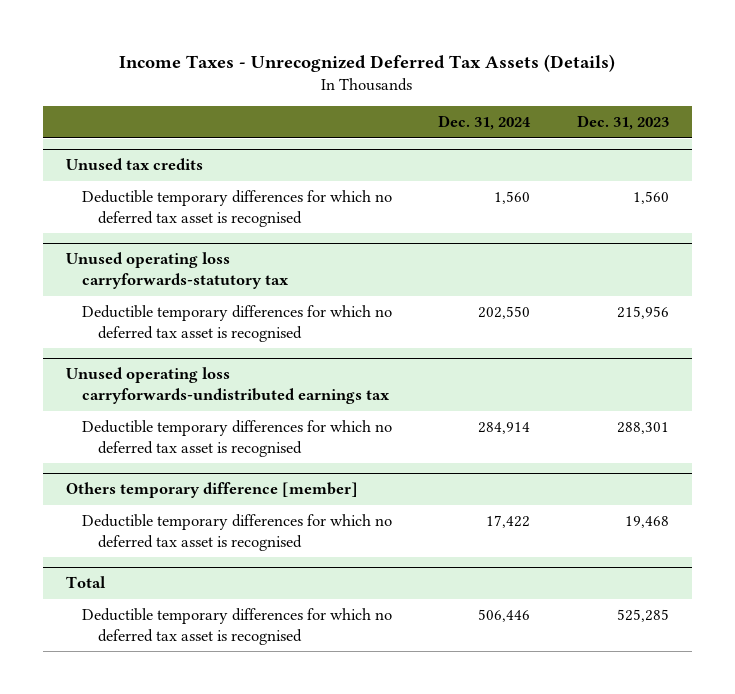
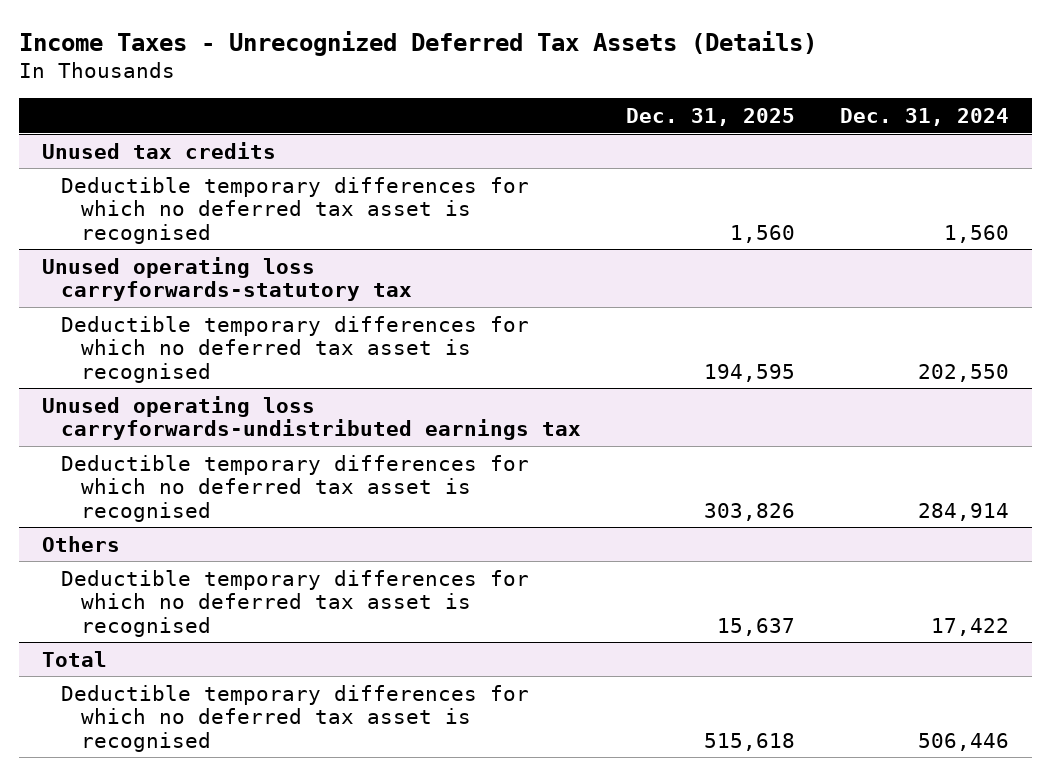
[576,115,669,131] Dec. 31, 2023 -> none
none -> [626,108,796,127] Dec. 31, 2025
[66,482,359,499] Others temporary difference [member] -> [41,535,120,552] Others

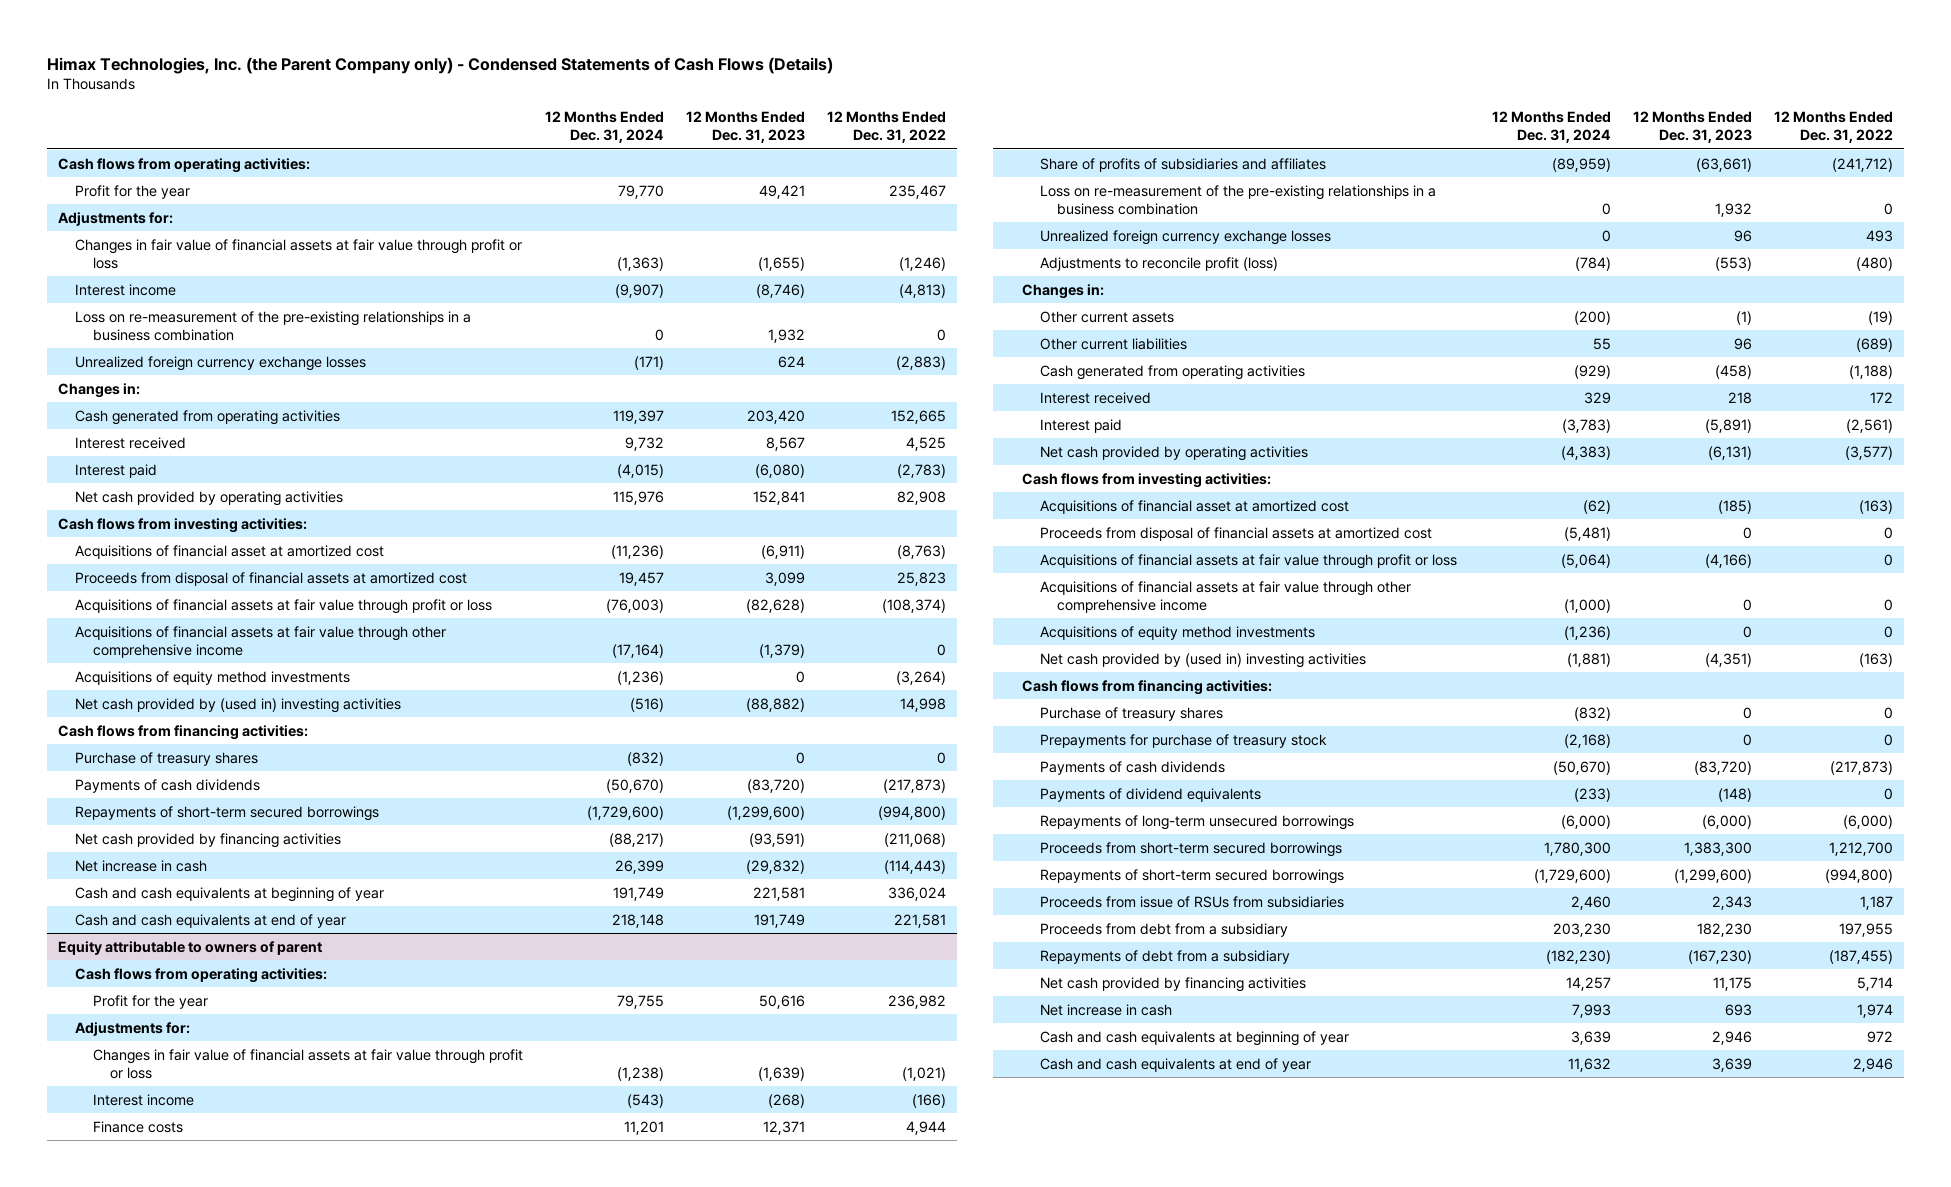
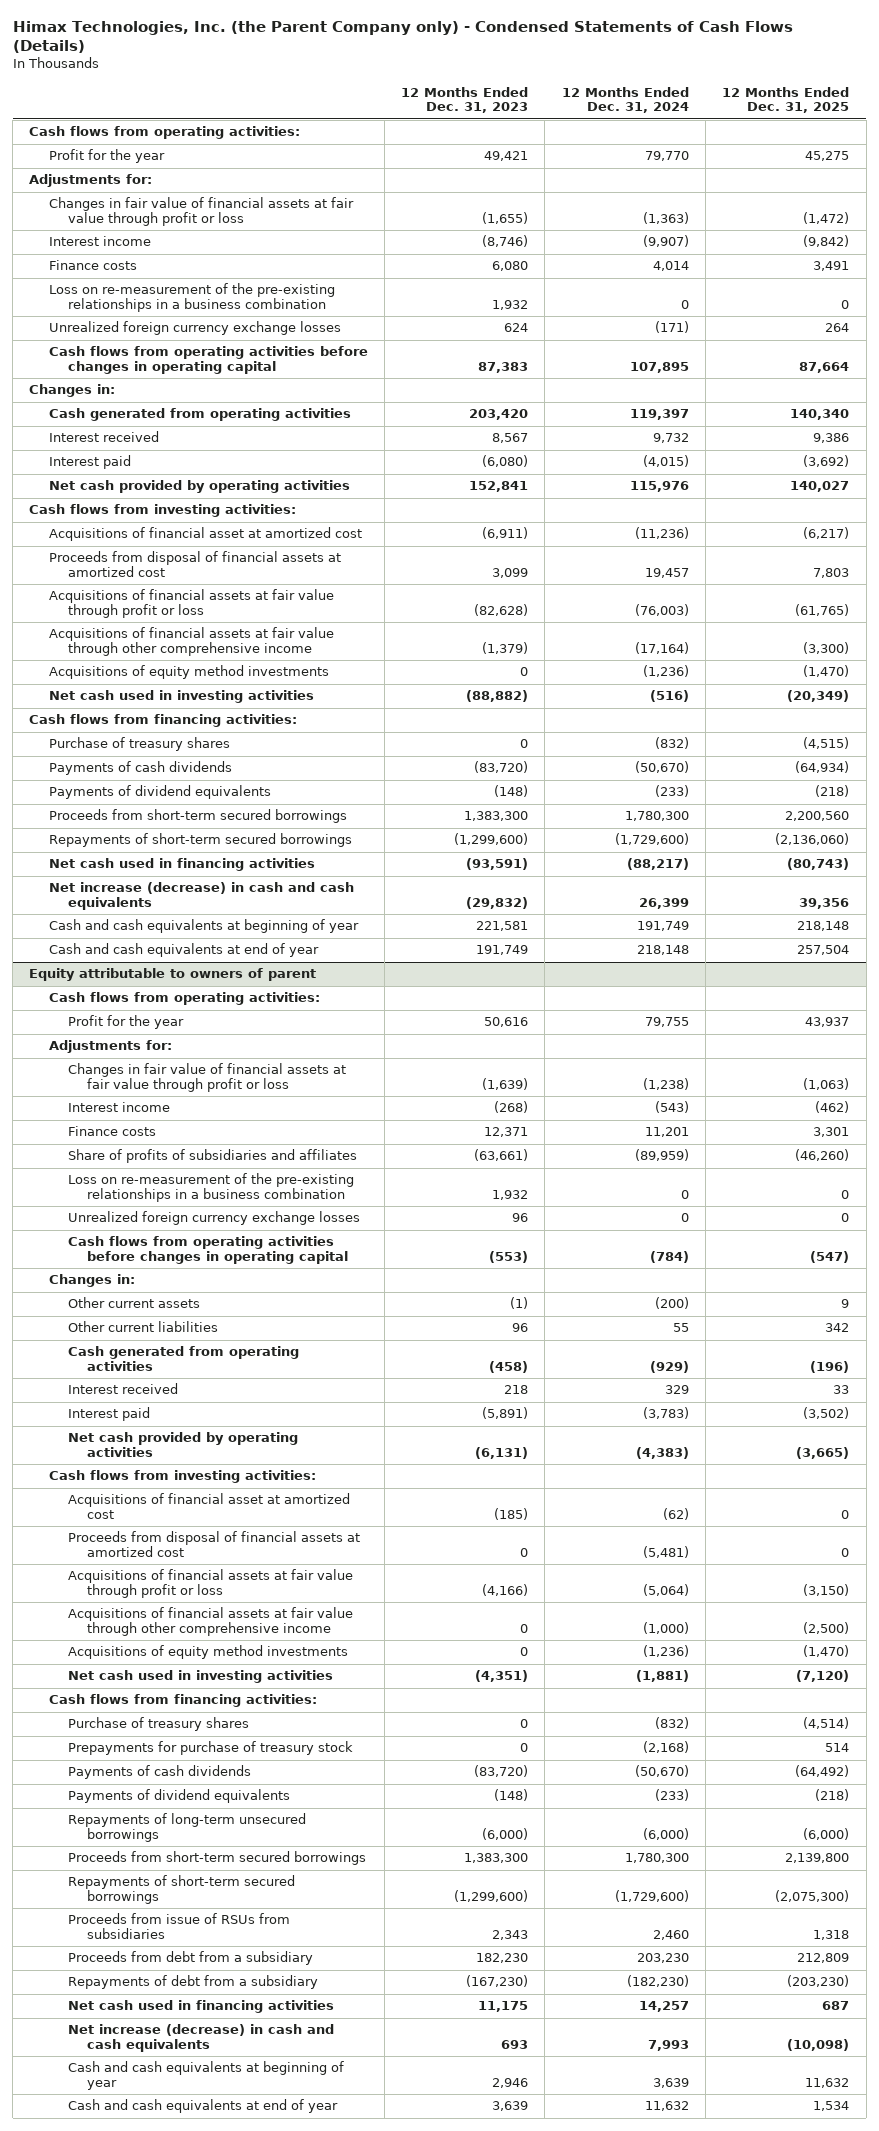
[827,111,947,144] 12 Months Ended Dec. 31, 2022 -> none
none -> [722,86,850,114] 12 Months Ended Dec. 31, 2025
none -> [48,260,137,271] Finance costs
none -> [48,346,368,375] Cash flows from operating activities before changes in operating capital
[75,697,402,713] Net cash provided by (used in) investing activities -> [48,690,314,704] Net cash used in investing activities
none -> [48,785,271,800] Payments of dividend equivalents
none -> [48,809,347,824] Proceeds from short-term secured borrowings
[75,832,342,848] Net cash provided by financing activities -> [48,858,315,872] Net cash used in financing activities
[75,859,208,872] Net increase in cash -> [48,882,354,911] Net increase (decrease) in cash and cash equivalents
[1039,256,1278,271] Adjustments to reconcile profit (loss) -> [67,1236,348,1265] Cash flows from operating activities before changes in operating capital
[1039,652,1366,668] Net cash provided by (used in) investing activities -> [67,1670,333,1684] Net cash used in investing activities
[1039,976,1306,992] Net cash provided by financing activities -> [67,2000,334,2014] Net cash used in financing activities
[1039,1003,1172,1016] Net increase in cash -> [67,2024,334,2053] Net increase (decrease) in cash and cash equivalents

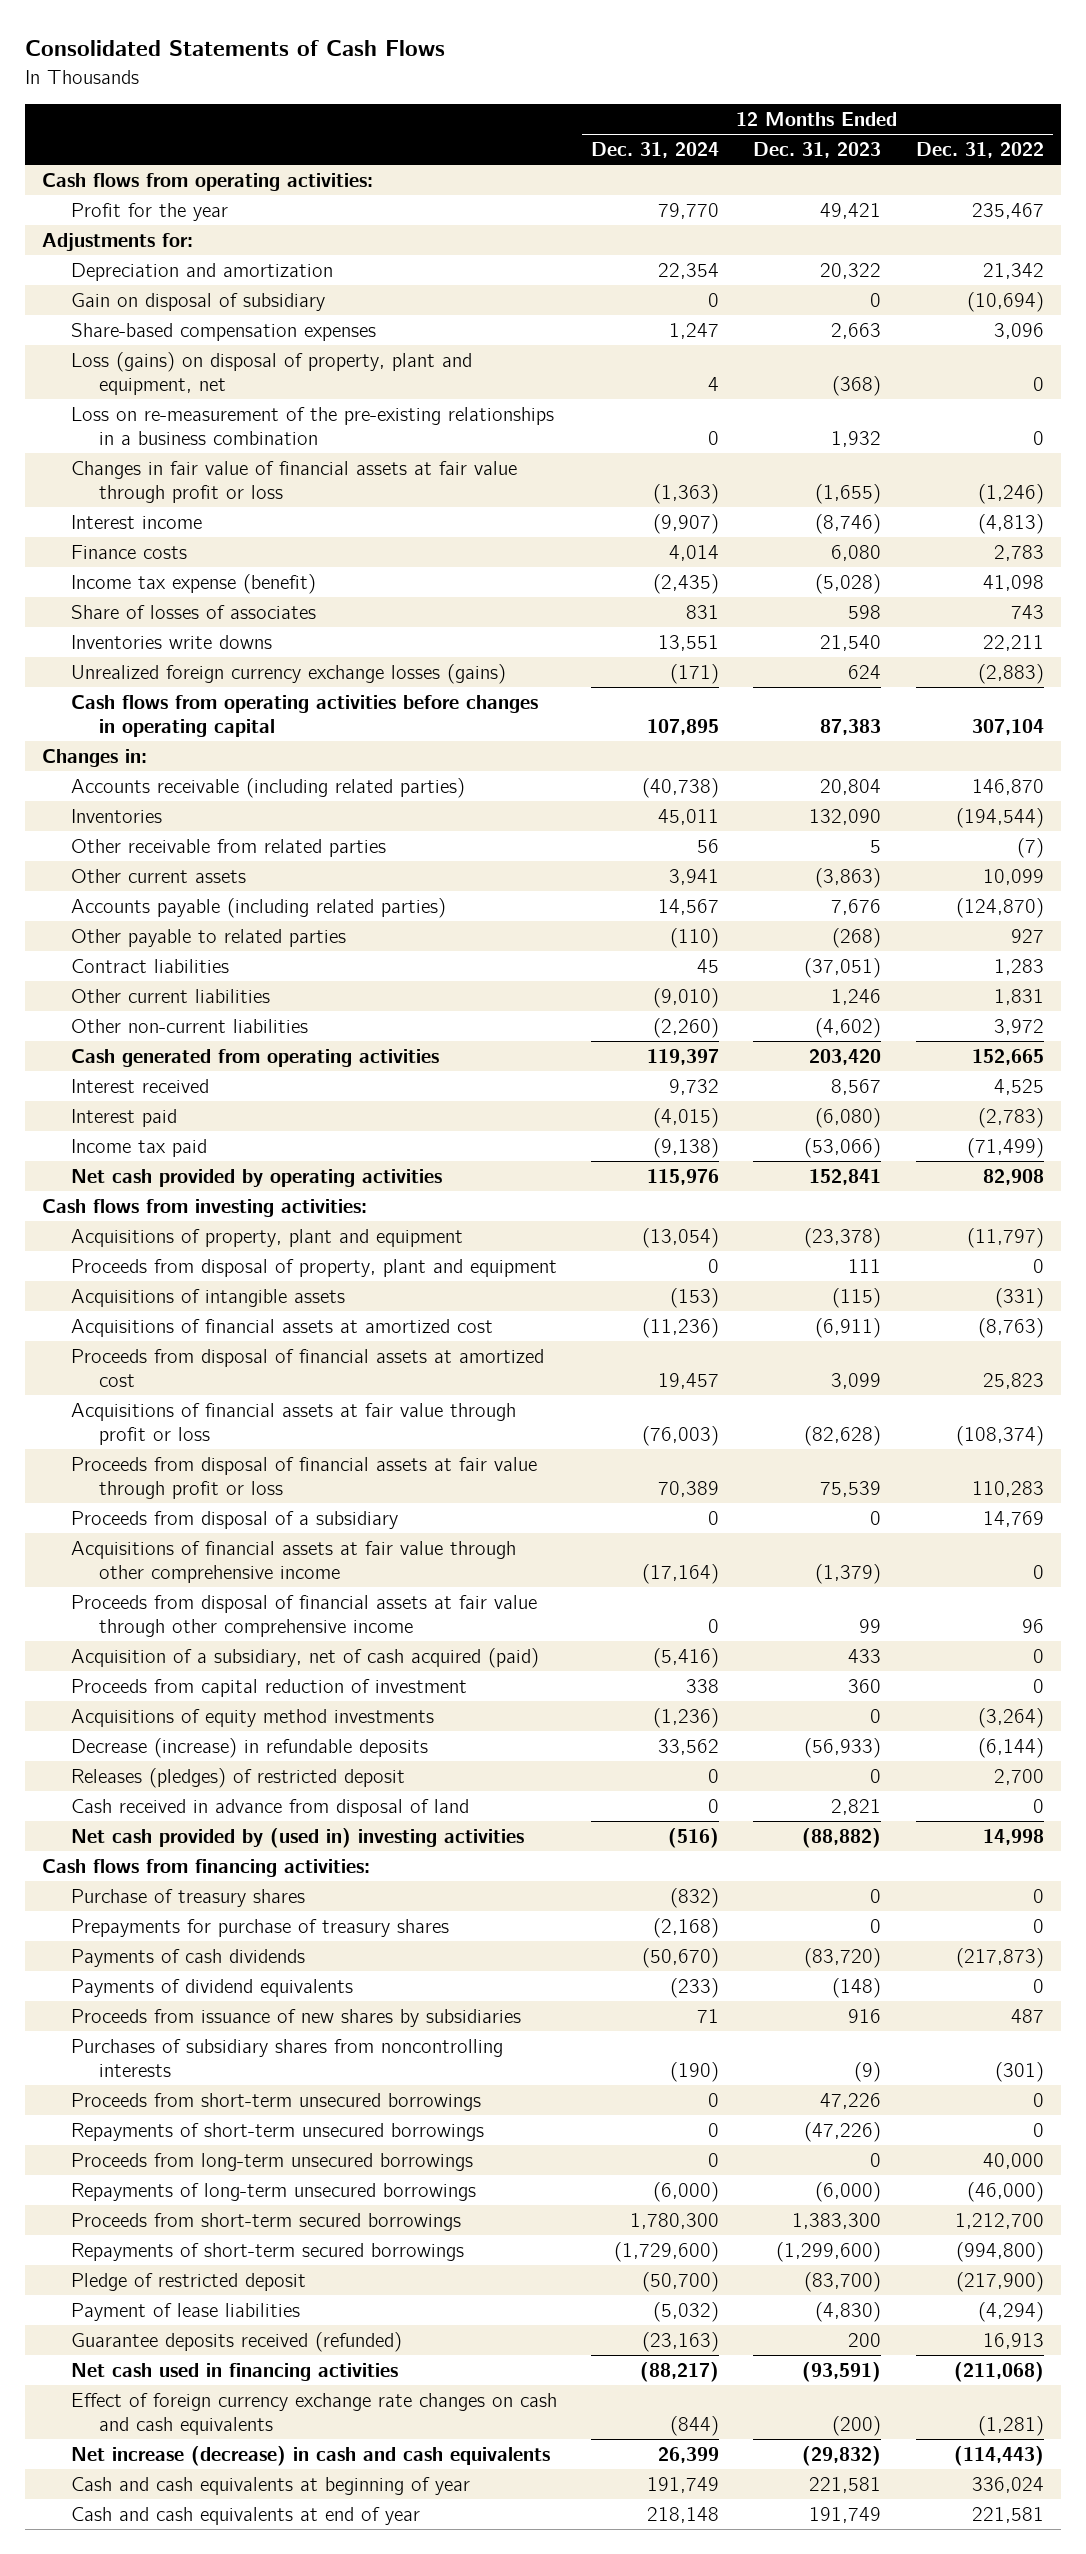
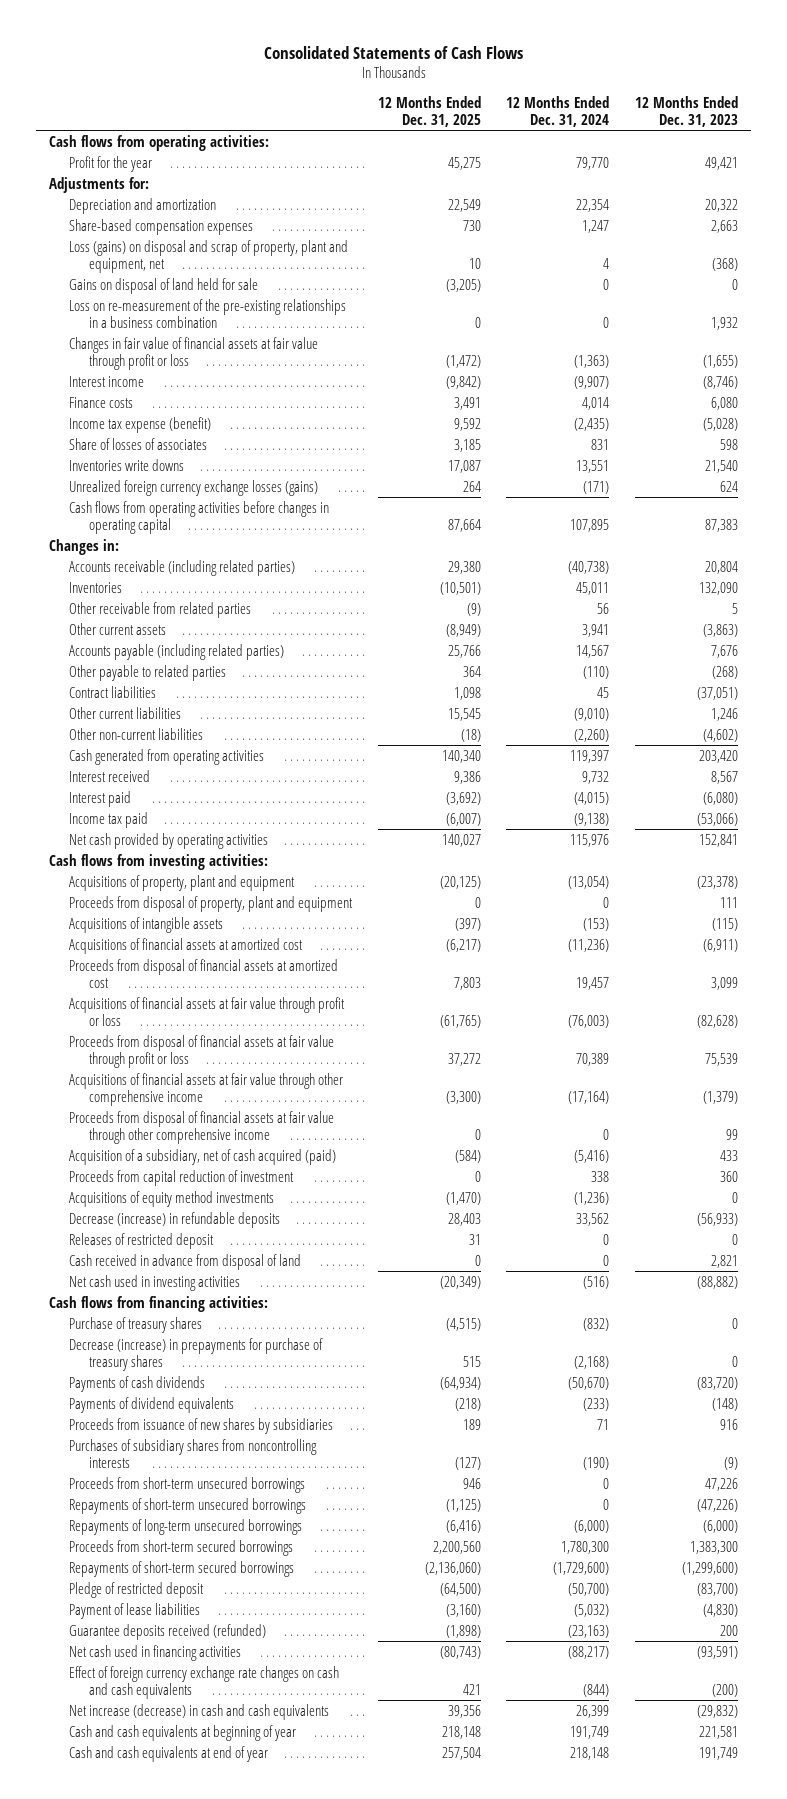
[915,142,1044,159] Dec. 31, 2022 -> none
none -> [377,95,481,127] 12 Months Ended Dec. 31, 2025
[70,293,325,312] Gain on disposal of subsidiary -> none
[70,352,472,396] Loss (gains) on disposal of property, plant and equipment, net -> [69,239,349,273] Loss (gains) on disposal and scrap of property, plant and equipment, net
none -> [69,277,259,294] Gains on disposal of land held for sale
[70,1511,398,1530] Proceeds from disposal of a subsidiary -> none
[70,1768,405,1789] Releases (pledges) of restricted deposit -> [69,1232,215,1249] Releases of restricted deposit
[70,1828,524,1849] Net cash provided by (used in) investing activities -> [69,1274,241,1291] Net cash used in investing activities
[70,1919,449,1938] Prepayments for purchase of treasury shares -> [69,1337,324,1371] Decrease (increase) in prepayments for purchase of treasury shares
[70,2153,473,2172] Proceeds from long-term unsecured borrowings -> none

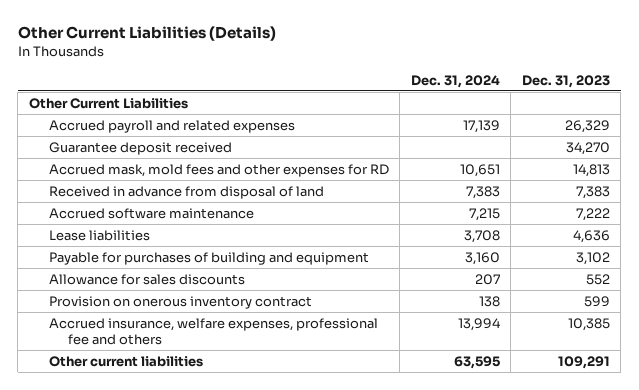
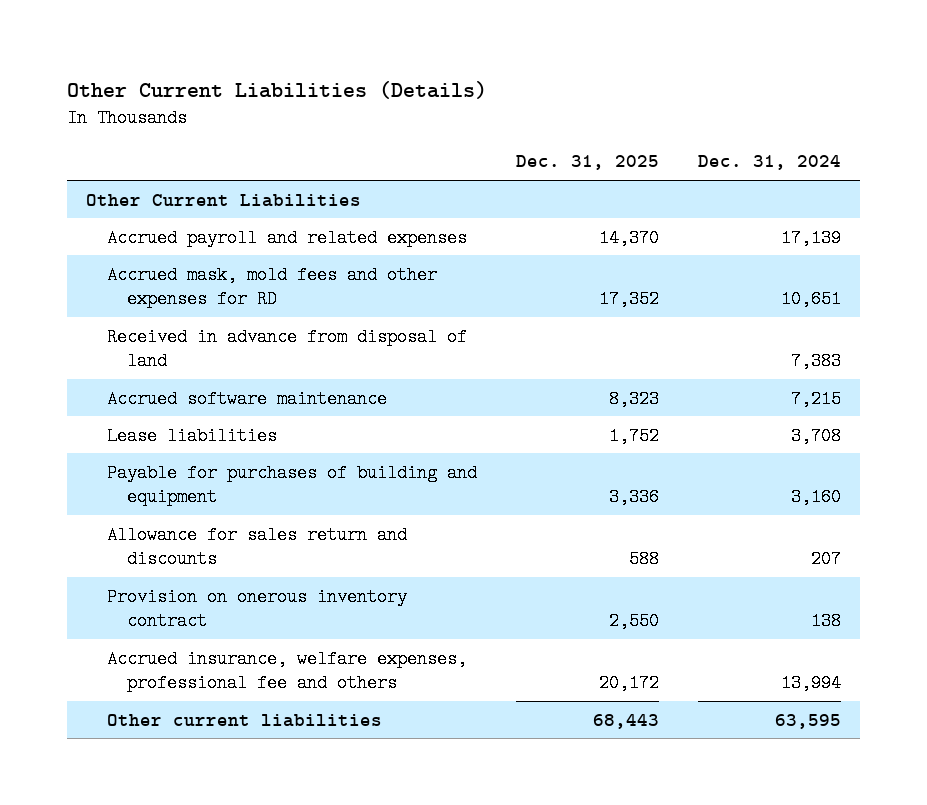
[521,74,610,88] Dec. 31, 2023 -> none
none -> [515,155,659,171] Dec. 31, 2025
[48,141,232,155] Guarantee deposit received -> none
[48,273,245,285] Allowance for sales discounts -> [106,525,407,569] Allowance for sales return and discounts

